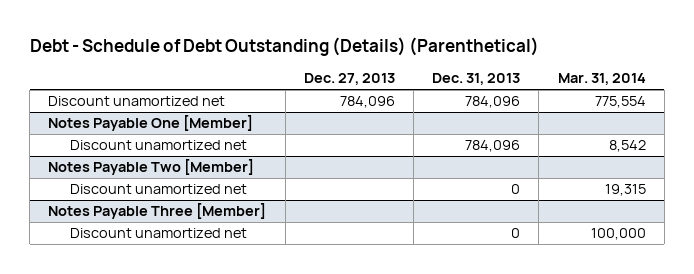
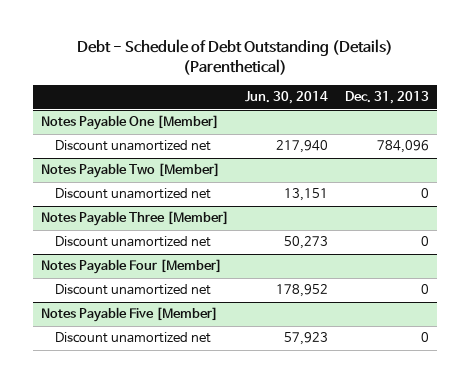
[303,73,395,86] Dec. 27, 2013 -> none
[557,73,646,86] Mar. 31, 2014 -> none
none -> [245,91,329,105] Jun. 30, 2014
[48,96,226,107] Discount unamortized net -> none
none -> [40,259,222,275] Notes Payable Four [Member]
none -> [54,284,211,296] Discount unamortized net
none -> [40,307,218,323] Notes Payable Five [Member]
none -> [54,332,211,344] Discount unamortized net

